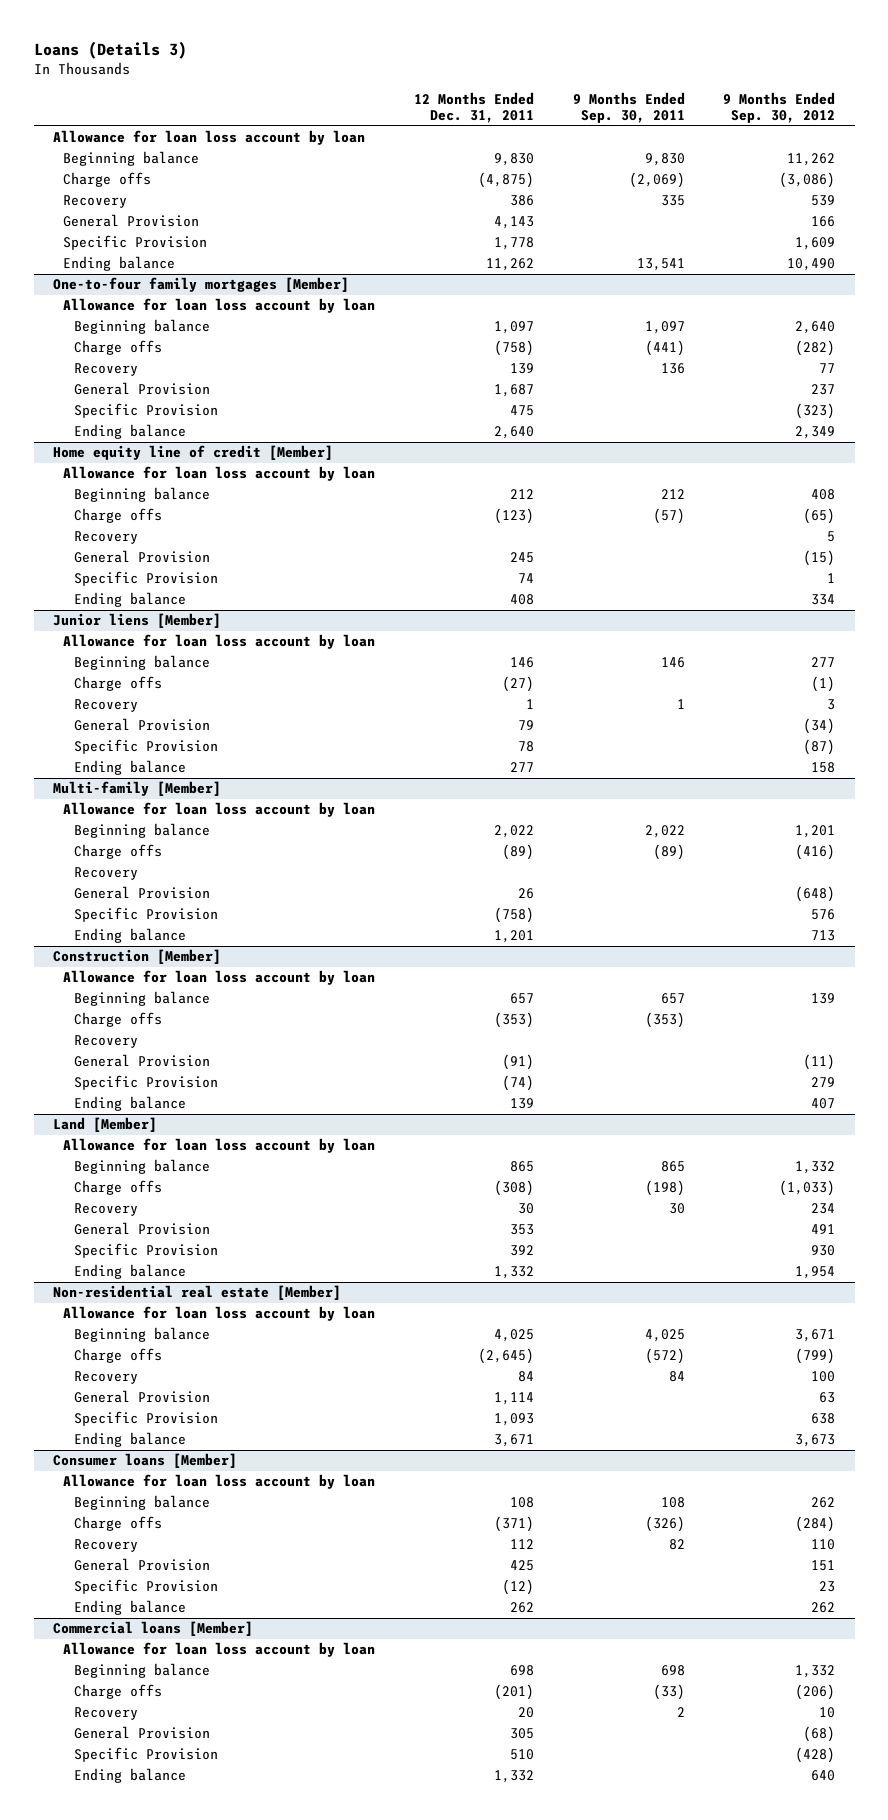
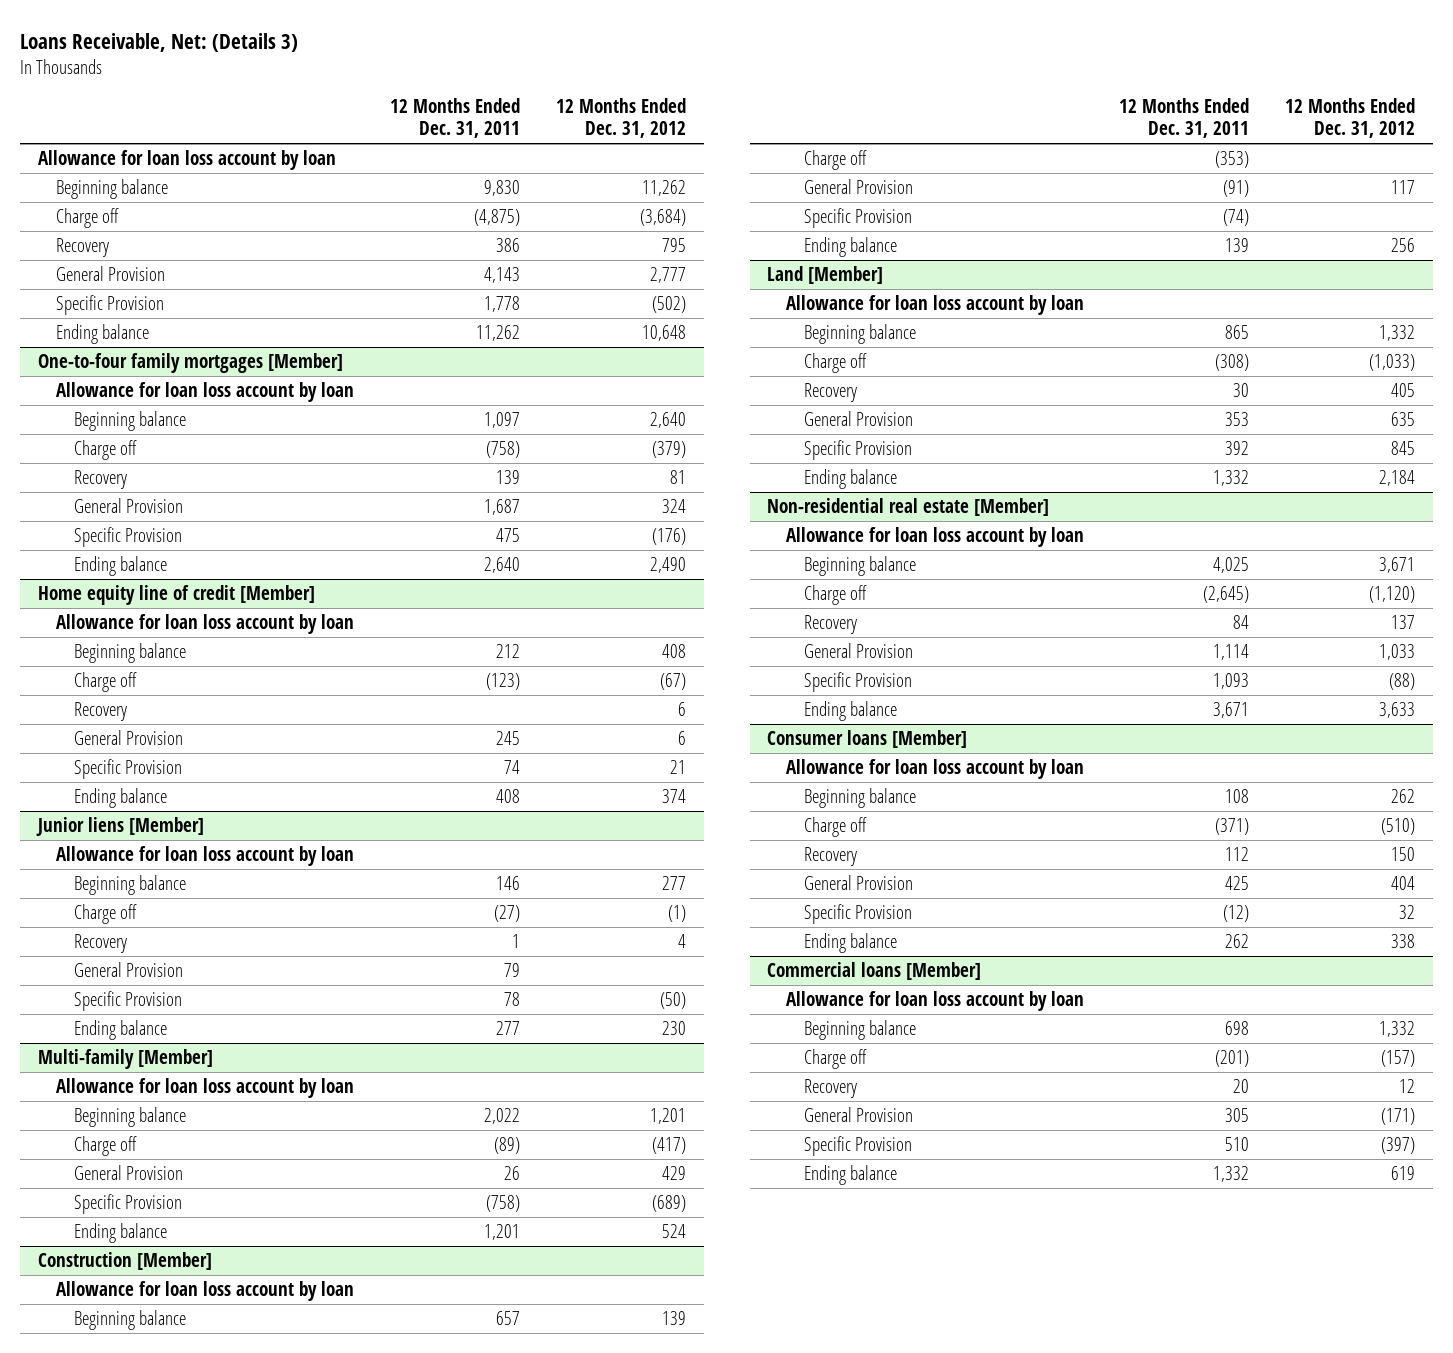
[33,41,187,60] Loans (Details 3) -> [20,32,299,52] Loans Receivable, Net: (Details 3)
[572,91,685,124] 9 Months Ended Sep. 30, 2011 -> none
[723,91,836,124] 9 Months Ended Sep. 30, 2012 -> none
none -> [555,97,686,139] 12 Months Ended Dec. 31, 2012
[63,172,152,188] Charge offs -> [56,208,120,229] Charge off
[73,340,162,356] Charge offs -> [74,440,138,461] Charge off
[73,508,162,524] Charge offs -> [74,672,138,693] Charge off
[73,676,162,692] Charge offs -> [74,904,138,925] Charge off
[73,867,138,881] Recovery -> none
[73,844,162,860] Charge offs -> [74,1136,138,1157] Charge off
[73,1035,138,1049] Recovery -> none
[73,1012,162,1028] Charge offs -> [803,150,867,171] Charge off
[73,1180,162,1196] Charge offs -> [803,353,867,374] Charge off
[73,1348,162,1364] Charge offs -> [803,585,867,606] Charge off
[73,1516,162,1532] Charge offs -> [803,817,867,838] Charge off
[73,1684,162,1700] Charge offs -> [803,1049,867,1070] Charge off

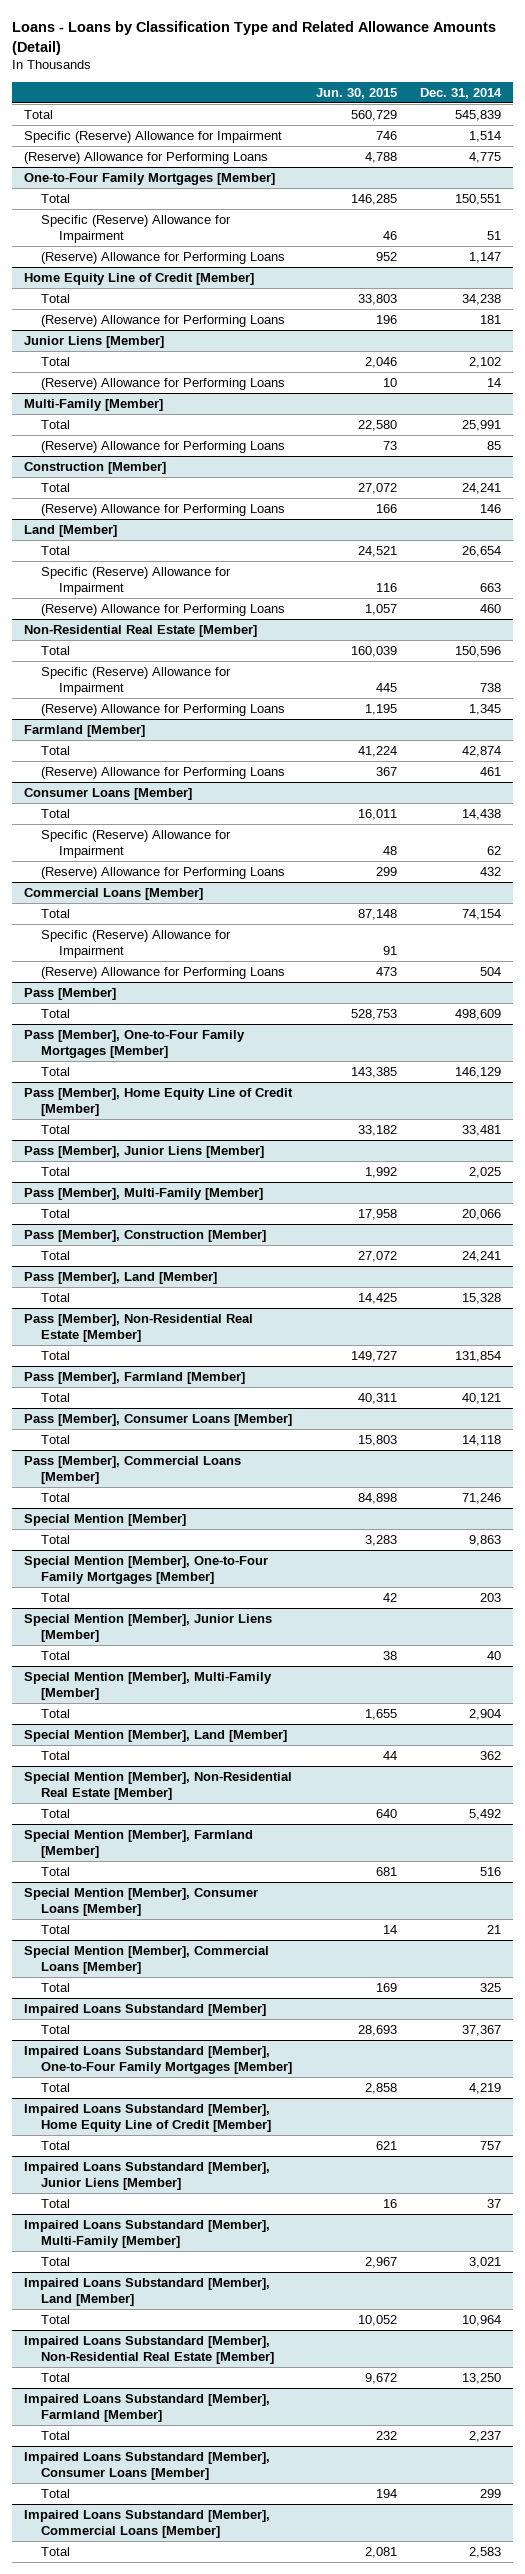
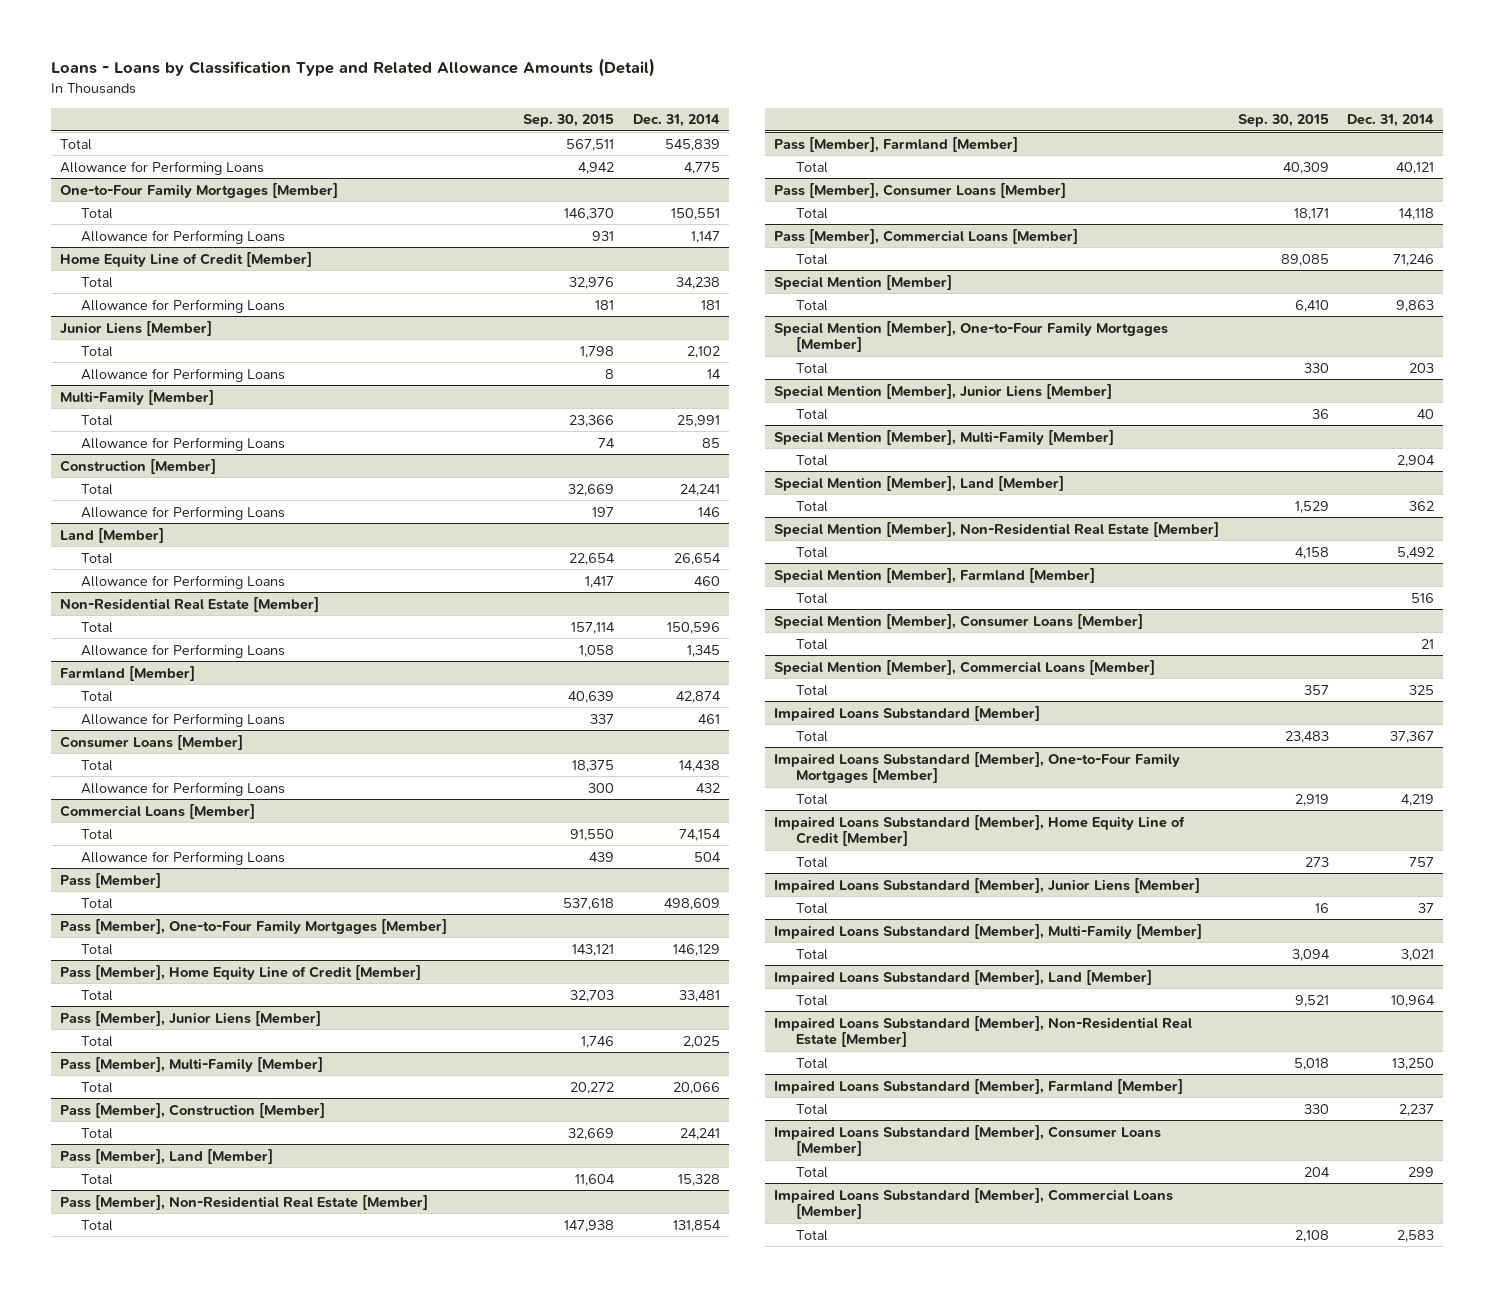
[315,87,397,99] Jun. 30, 2015 -> none
none -> [523,114,615,128] Sep. 30, 2015
[23,130,282,143] Specific (Reserve) Allowance for Impairment -> none
[23,151,268,164] (Reserve) Allowance for Performing Loans -> [59,160,264,175] Allowance for Performing Loans
[41,214,232,244] Specific (Reserve) Allowance for Impairment -> none
[41,251,286,264] (Reserve) Allowance for Performing Loans -> [81,229,286,244] Allowance for Performing Loans
[41,314,286,327] (Reserve) Allowance for Performing Loans -> [81,298,286,313] Allowance for Performing Loans
[41,377,286,390] (Reserve) Allowance for Performing Loans -> [81,367,286,382] Allowance for Performing Loans
[41,440,286,453] (Reserve) Allowance for Performing Loans -> [81,436,286,451] Allowance for Performing Loans
[41,503,286,516] (Reserve) Allowance for Performing Loans -> [81,505,286,520] Allowance for Performing Loans
[41,566,232,596] Specific (Reserve) Allowance for Impairment -> none
[41,603,286,616] (Reserve) Allowance for Performing Loans -> [81,574,286,589] Allowance for Performing Loans
[41,666,232,696] Specific (Reserve) Allowance for Impairment -> none
[41,703,286,716] (Reserve) Allowance for Performing Loans -> [81,643,286,658] Allowance for Performing Loans
[41,766,286,779] (Reserve) Allowance for Performing Loans -> [81,712,286,727] Allowance for Performing Loans
[41,829,232,859] Specific (Reserve) Allowance for Impairment -> none
[41,866,286,879] (Reserve) Allowance for Performing Loans -> [81,781,286,796] Allowance for Performing Loans
[41,929,232,959] Specific (Reserve) Allowance for Impairment -> none
[41,966,286,979] (Reserve) Allowance for Performing Loans -> [81,850,286,865] Allowance for Performing Loans

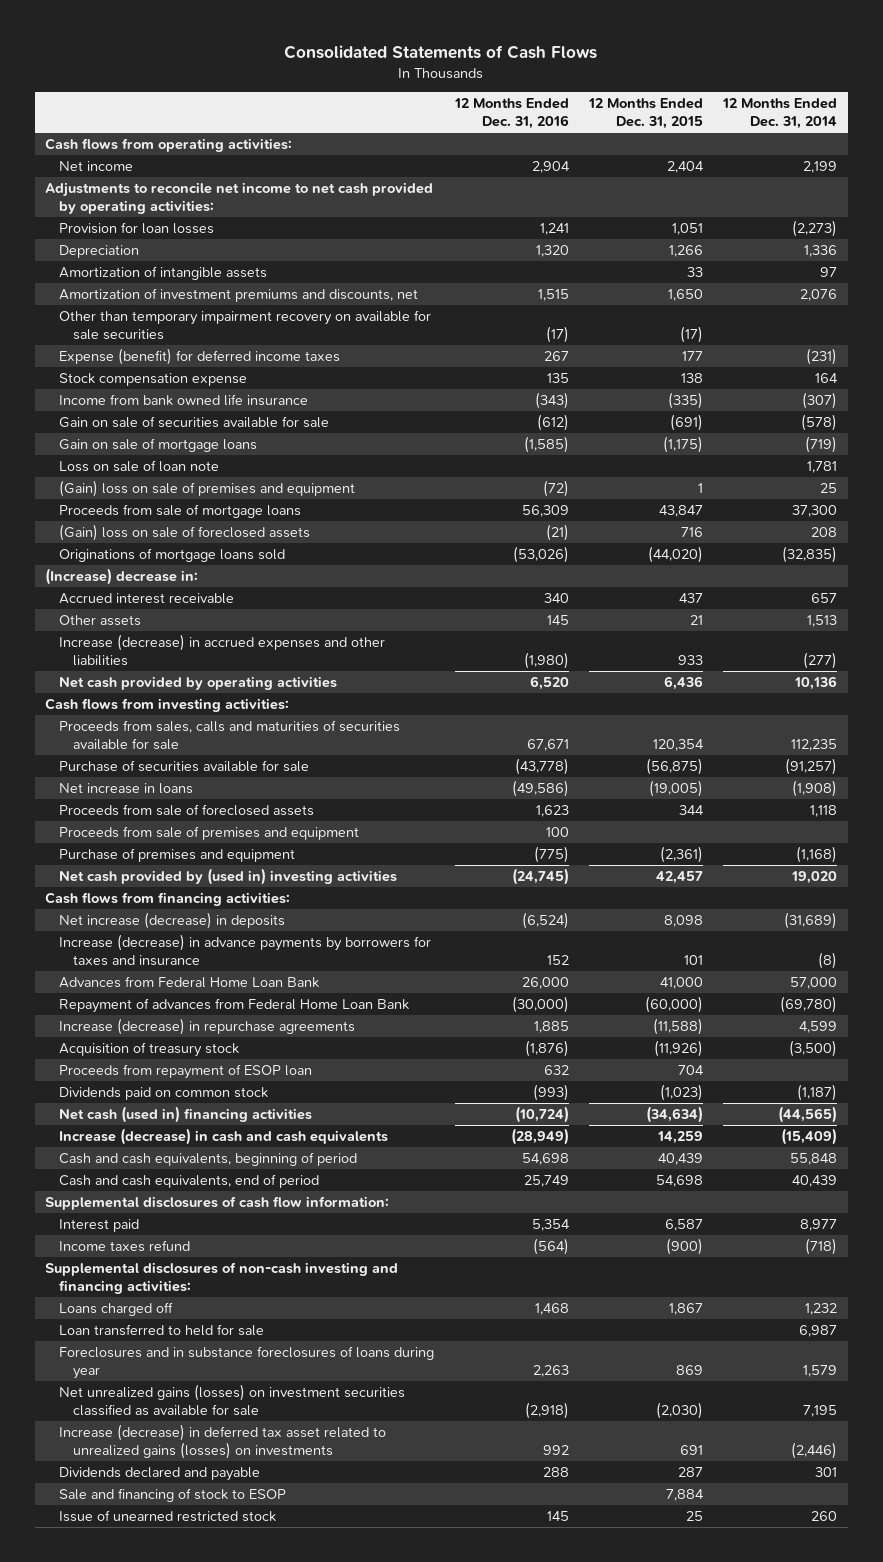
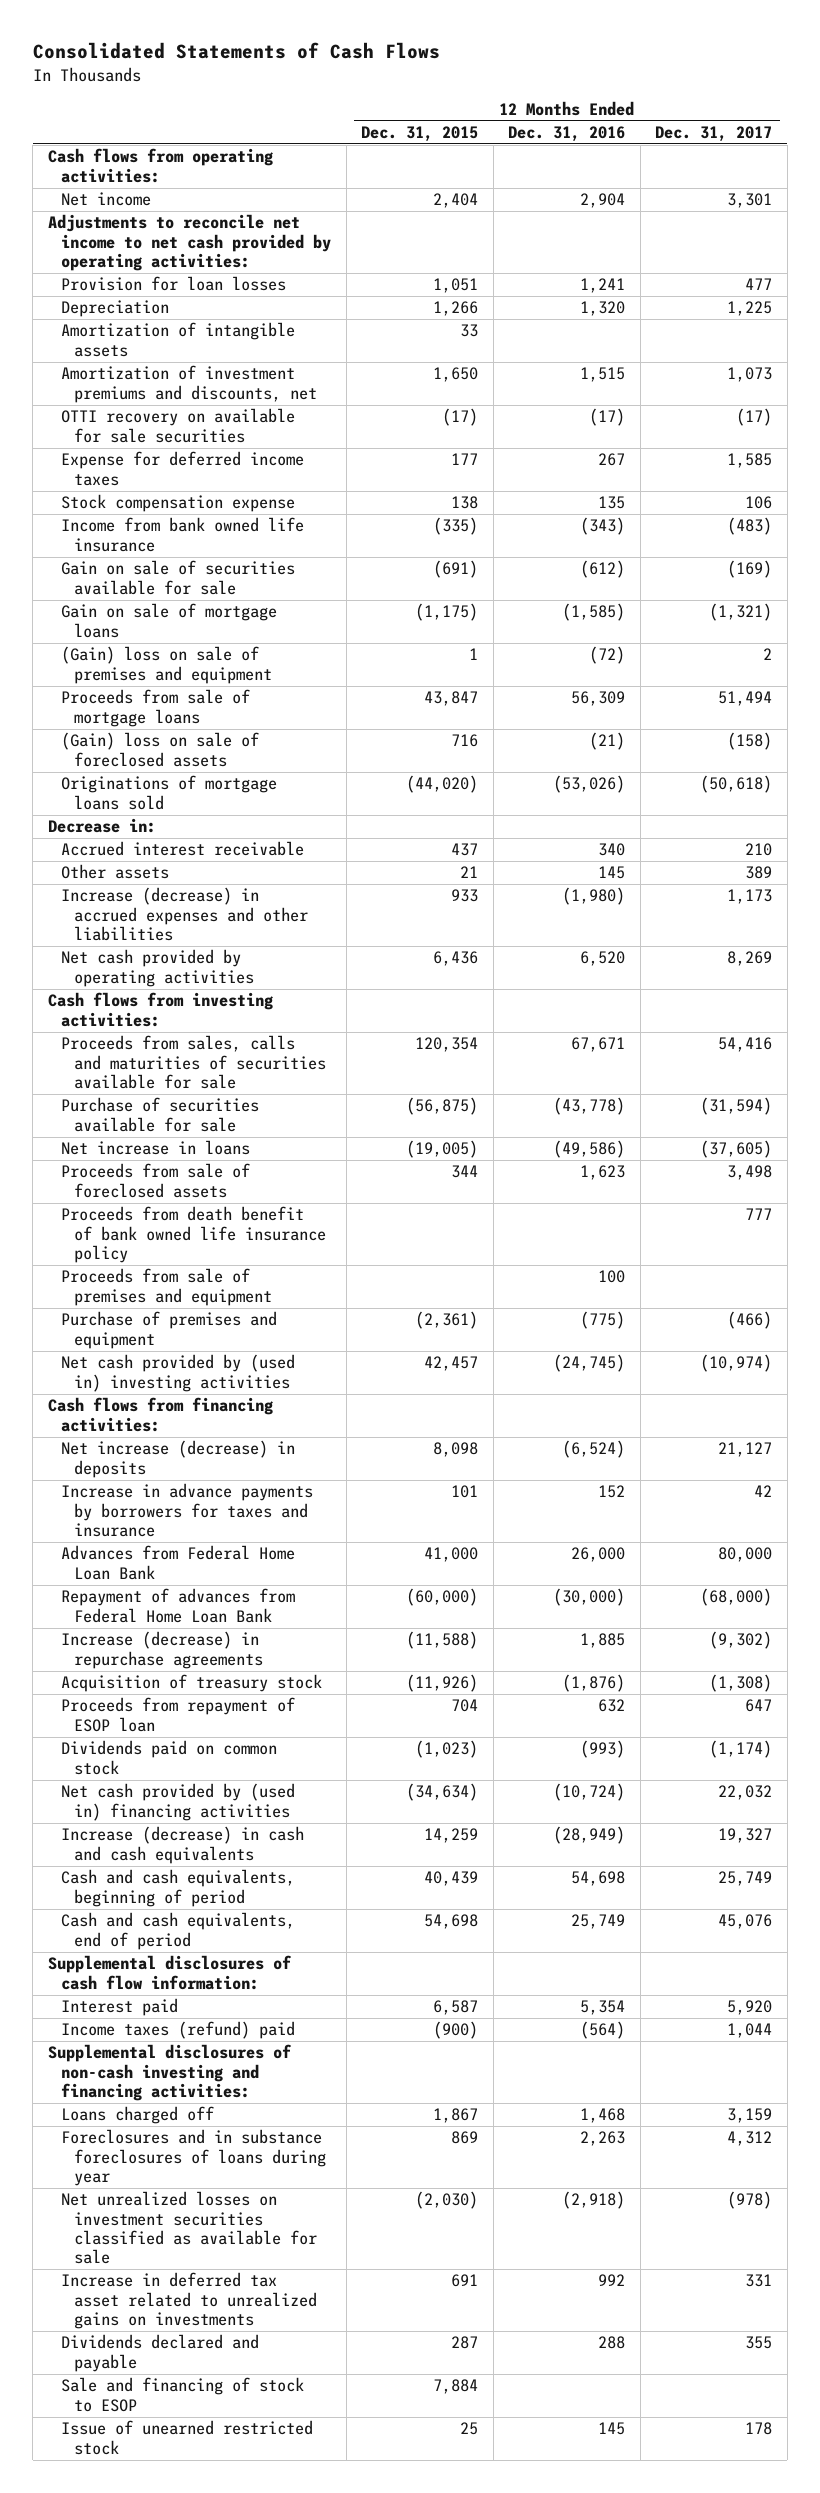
[722,98,838,130] 12 Months Ended Dec. 31, 2014 -> none
none -> [655,126,773,143] Dec. 31, 2017
[59,310,432,340] Other than temporary impairment recovery on available for sale securities -> [61,408,296,443] OTTI recovery on available for sale securities
[59,348,341,366] Expense (benefit) for deferred income taxes -> [61,451,305,486] Expense for deferred income taxes
[59,460,220,473] Loss on sale of loan note -> none
[45,568,199,586] (Increase) decrease in: -> [47,818,156,834] Decrease in:
none -> [61,1206,327,1263] Proceeds from death benefit of bank owned life insurance policy
[59,934,432,966] Increase (decrease) in advance payments by borrowers for taxes and insurance -> [61,1483,314,1537] Increase in advance payments by borrowers for taxes and insurance
[59,1106,313,1124] Net cash (used in) financing activities -> [61,1783,296,1821] Net cash provided by (used in) financing activities
[59,1240,191,1253] Income taxes refund -> [61,2021,296,2040] Income taxes (refund) paid
[59,1324,265,1337] Loan transferred to held for sale -> none
[59,1384,406,1416] Net unrealized gains (losses) on investment securities classified as available for sale -> [61,2191,318,2265] Net unrealized losses on investment securities classified as available for sale
[59,1424,387,1459] Increase (decrease) in deferred tax asset related to unrealized gains (losses) on investments -> [61,2272,318,2329] Increase in deferred tax asset related to unrealized gains on investments

